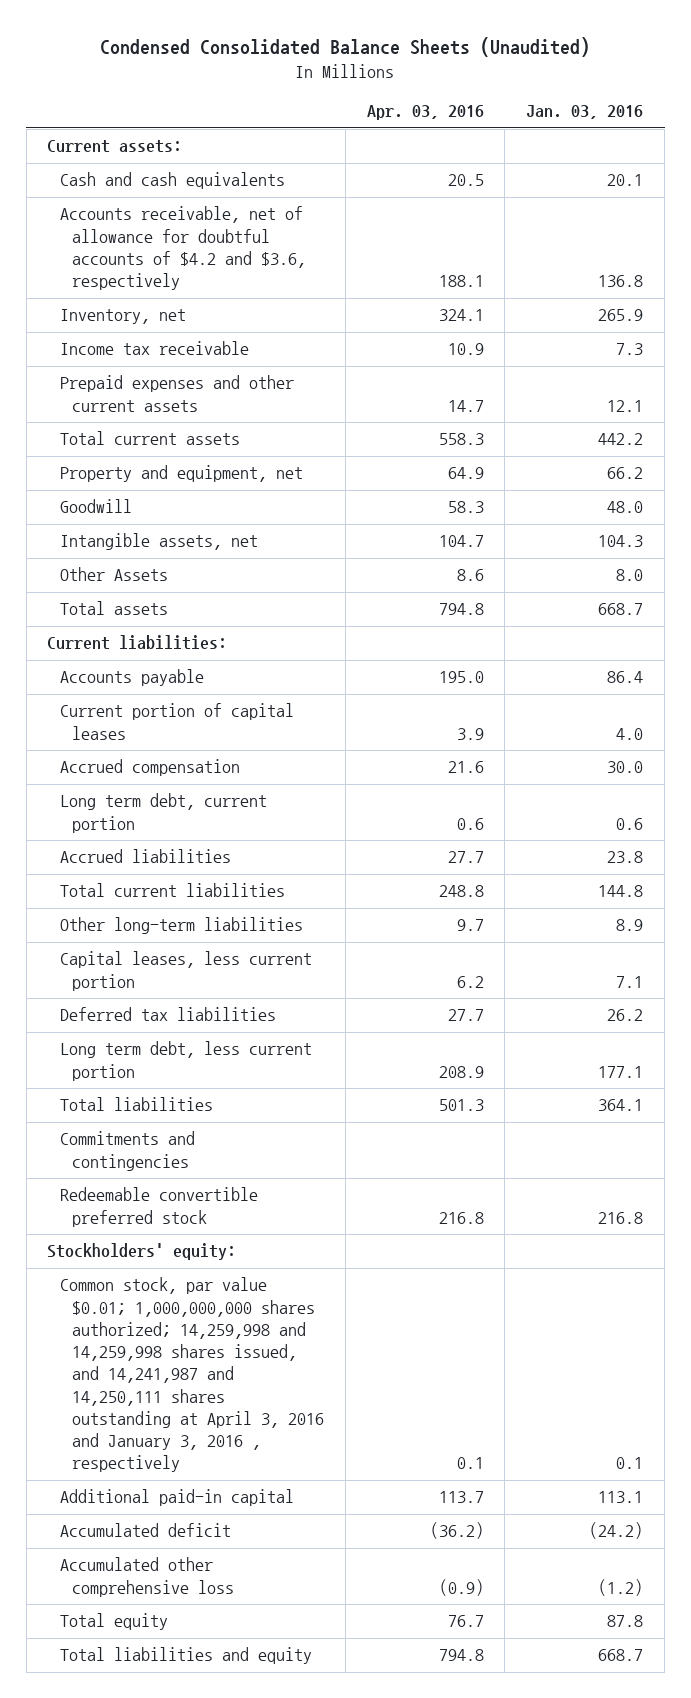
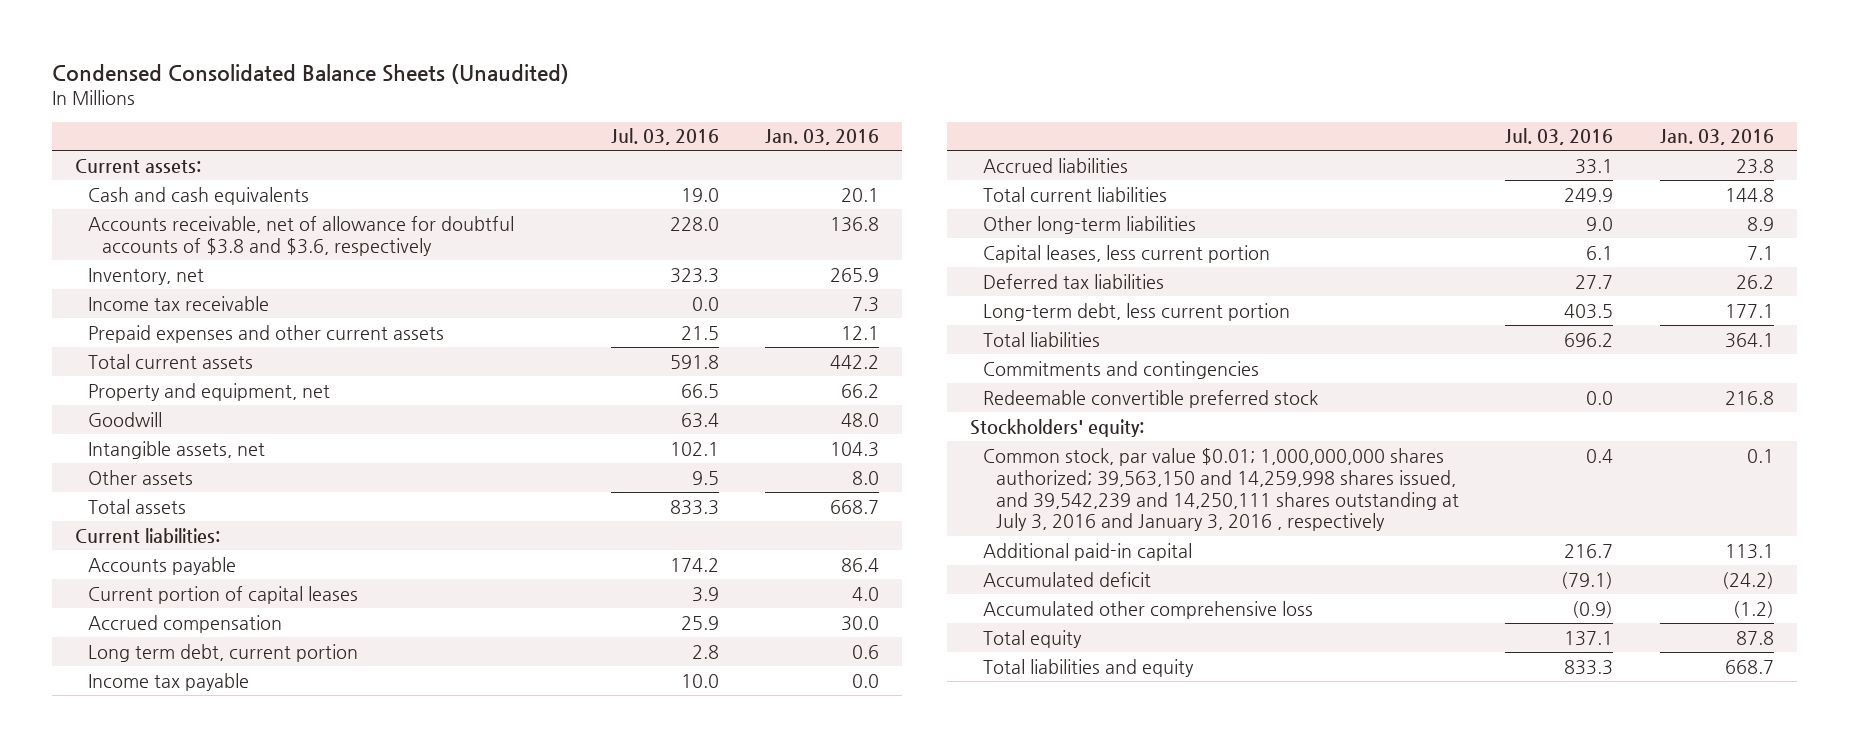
[366,105,484,121] Apr. 03, 2016 -> none
none -> [610,128,719,146] Jul. 03, 2016
[59,206,307,291] Accounts receivable, net of allowance for doubtful accounts of $4.2 and $3.6, respectively -> [88,215,515,256] Accounts receivable, net of allowance for doubtful accounts of $3.8 and $3.6, respectively
[59,567,168,582] Other Assets -> [88,469,194,485] Other assets
none -> [88,672,250,691] Income tax payable
[59,1041,312,1081] Long term debt, less current portion -> [982,302,1290,321] Long-term debt, less current portion
[59,1277,325,1473] Common stock, par value $0.01; 1,000,000,000 shares authorized; 14,259,998 and 14,259,998 shares issued, and 14,241,987 and 14,250,111 shares outstanding at April 3, 2016 and January 3, 2016 , respectively -> [982,447,1460,532] Common stock, par value $0.01; 1,000,000,000 shares authorized; 39,563,150 and 14,259,998 shares issued, and 39,542,239 and 14,250,111 shares outstanding at July 3, 2016 and January 3, 2016 , respectively

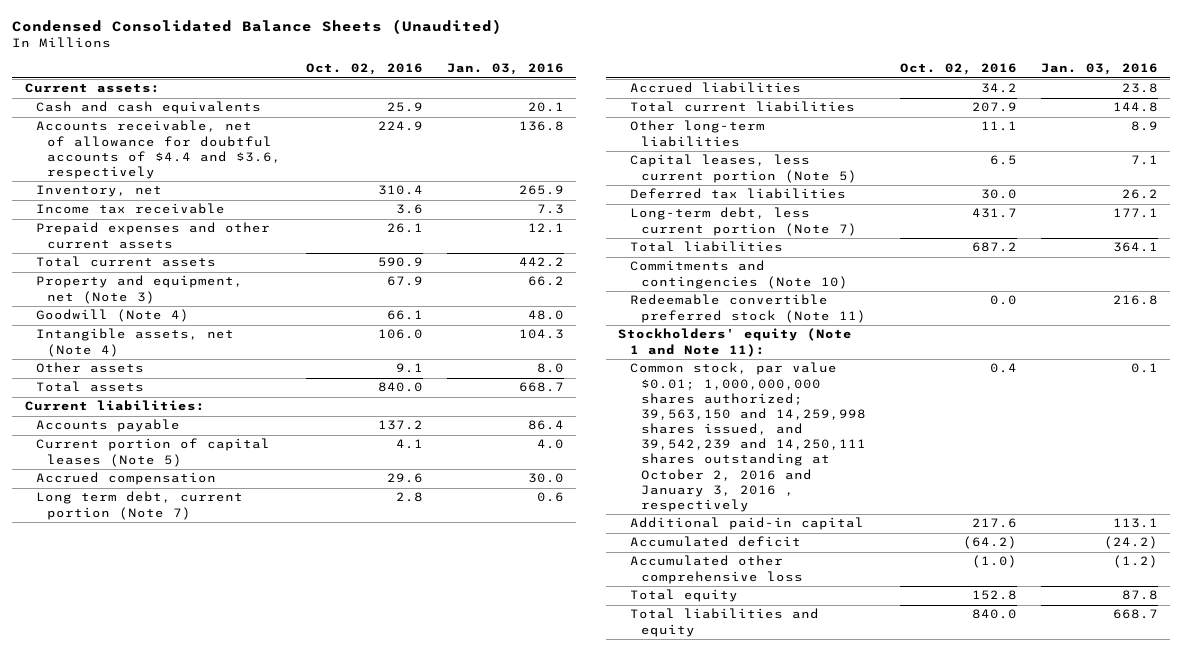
[610,128,719,146] Jul. 03, 2016 -> none
none -> [305,63,423,76] Oct. 02, 2016
[88,215,515,256] Accounts receivable, net of allowance for doubtful accounts of $3.8 and $3.6, respectively -> [36,120,282,179] Accounts receivable, net of allowance for doubtful accounts of $4.4 and $3.6, respectively
[88,382,331,401] Property and equipment, net -> [36,275,244,304] Property and equipment, net (Note 3)
[88,411,163,427] Goodwill -> [36,309,190,323] Goodwill (Note 4)
[88,440,266,459] Intangible assets, net -> [36,328,235,357] Intangible assets, net (Note 4)
[88,585,359,604] Current portion of capital leases -> [36,438,271,467] Current portion of capital leases (Note 5)
[88,672,250,691] Income tax payable -> none
[88,643,359,662] Long term debt, current portion -> [36,491,244,520] Long term debt, current portion (Note 7)
[982,244,1270,263] Capital leases, less current portion -> [629,154,858,183] Capital leases, less current portion (Note 5)
[982,302,1290,321] Long-term debt, less current portion -> [629,207,858,236] Long-term debt, less current portion (Note 7)
[982,360,1259,379] Commitments and contingencies -> [629,260,849,289] Commitments and contingencies (Note 10)
[982,389,1318,408] Redeemable convertible preferred stock -> [629,294,867,323] Redeemable convertible preferred stock (Note 11)
[969,418,1144,437] Stockholders' equity: -> [618,328,853,357] Stockholders' equity (Note 1 and Note 11):
[982,447,1460,532] Common stock, par value $0.01; 1,000,000,000 shares authorized; 39,563,150 and 14,259,998 shares issued, and 39,542,239 and 14,250,111 shares outstanding at July 3, 2016 and January 3, 2016 , respectively -> [629,362,867,512] Common stock, par value $0.01; 1,000,000,000 shares authorized; 39,563,150 and 14,259,998 shares issued, and 39,542,239 and 14,250,111 shares outstanding at October 2, 2016 and January 3, 2016 , respectively

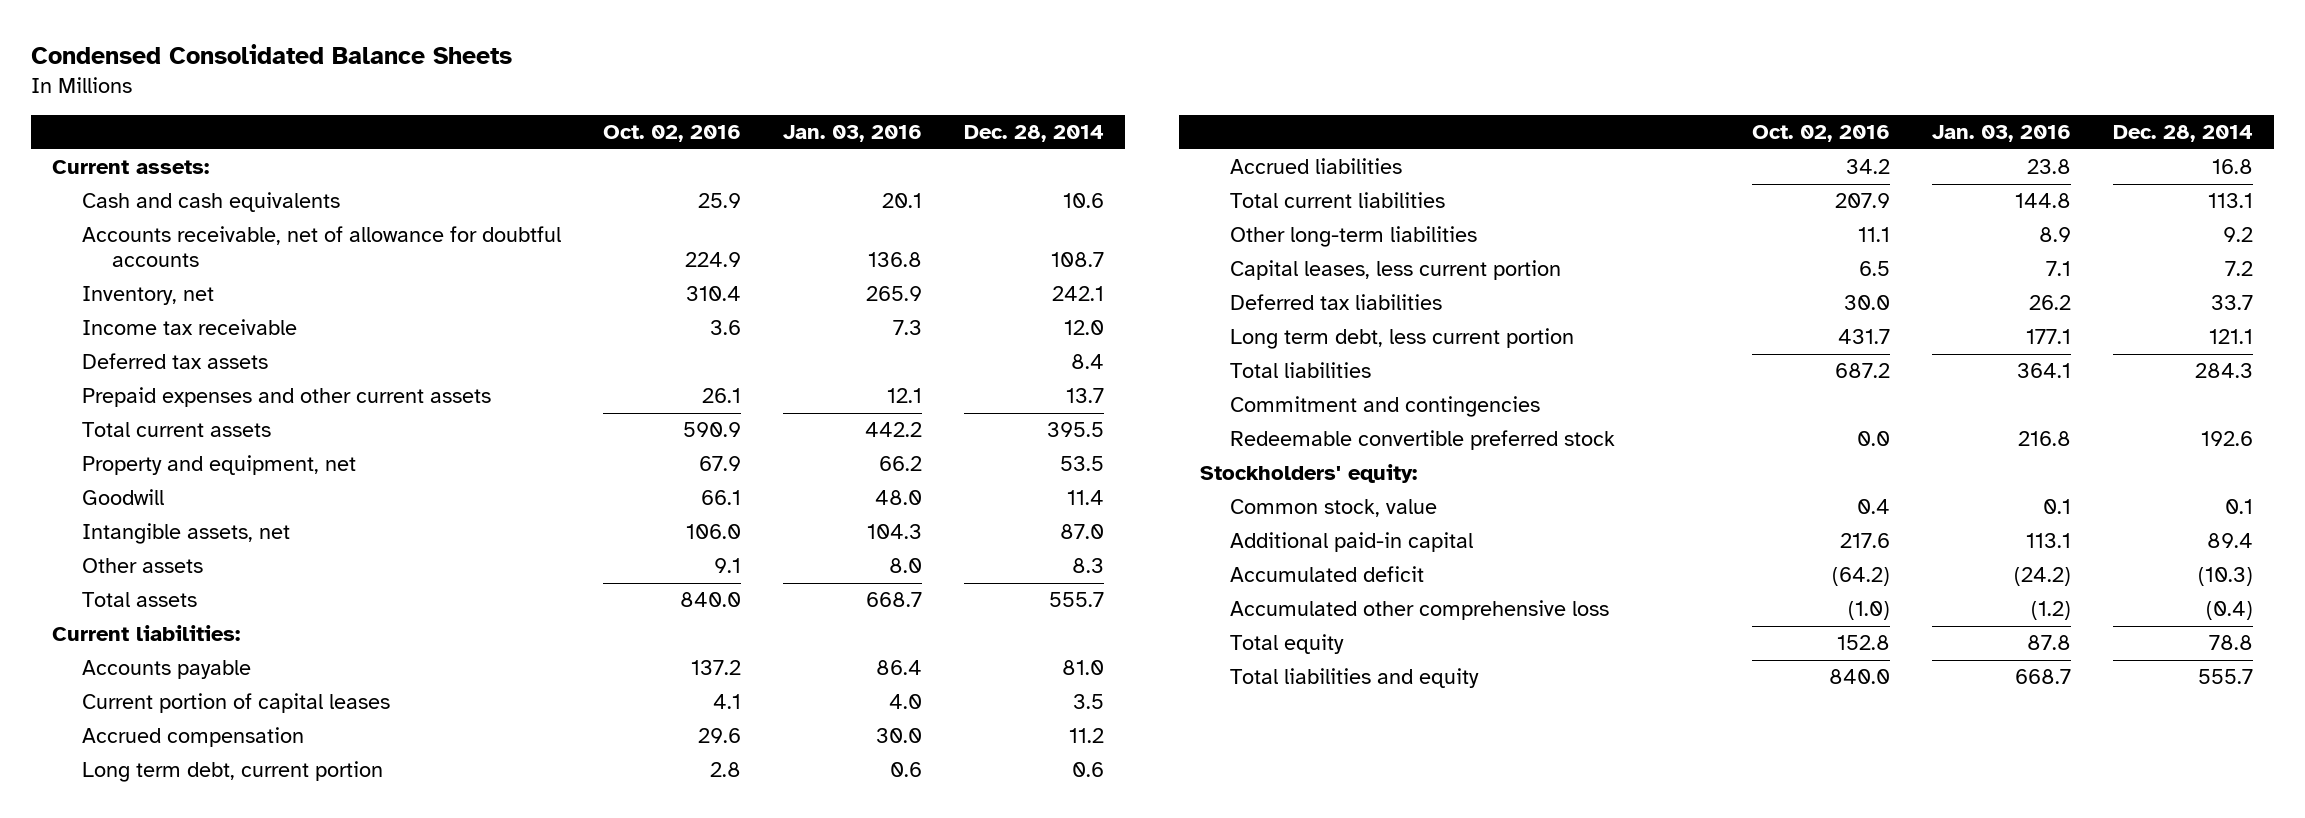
[12,19,503,35] Condensed Consolidated Balance Sheets (Unaudited) -> [30,44,512,65] Condensed Consolidated Balance Sheets
none -> [964,125,1105,143] Dec. 28, 2014
[36,120,282,179] Accounts receivable, net of allowance for doubtful accounts of $4.4 and $3.6, respectively -> [81,226,561,268] Accounts receivable, net of allowance for doubtful accounts
none -> [81,353,268,370] Deferred tax assets
[36,275,244,304] Property and equipment, net (Note 3) -> [81,455,356,476] Property and equipment, net
[36,309,190,323] Goodwill (Note 4) -> [81,489,164,506] Goodwill
[36,328,235,357] Intangible assets, net (Note 4) -> [81,523,290,545] Intangible assets, net
[36,438,271,467] Current portion of capital leases (Note 5) -> [81,693,390,714] Current portion of capital leases
[36,491,244,520] Long term debt, current portion (Note 7) -> [81,761,383,783] Long term debt, current portion
[629,154,858,183] Capital leases, less current portion (Note 5) -> [1230,260,1562,281] Capital leases, less current portion
[629,207,858,236] Long-term debt, less current portion (Note 7) -> [1230,328,1575,350] Long term debt, less current portion
[629,260,849,289] Commitments and contingencies (Note 10) -> [1230,396,1541,418] Commitment and contingencies
[629,294,867,323] Redeemable convertible preferred stock (Note 11) -> [1230,430,1616,451] Redeemable convertible preferred stock
[618,328,853,357] Stockholders' equity (Note 1 and Note 11): -> [1200,464,1418,484] Stockholders' equity:
[629,362,867,512] Common stock, par value $0.01; 1,000,000,000 shares authorized; 39,563,150 and 14,259,998 shares issued, and 39,542,239 and 14,250,111 shares outstanding at October 2, 2016 and January 3, 2016 , respectively -> [1230,499,1438,518] Common stock, value

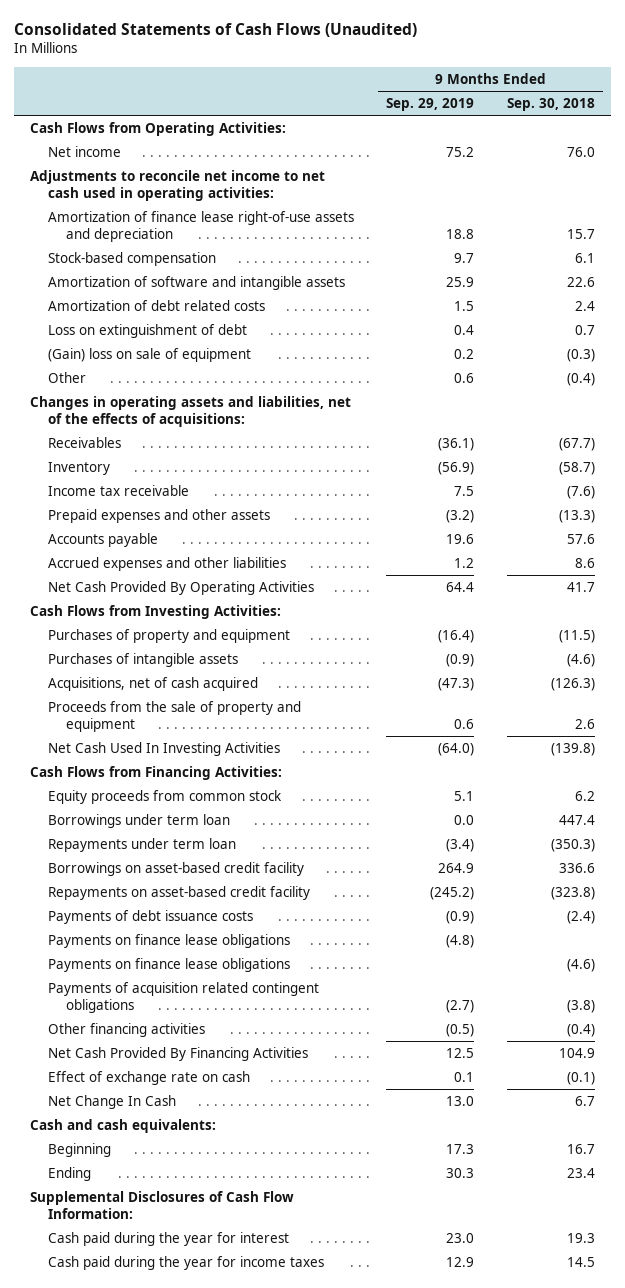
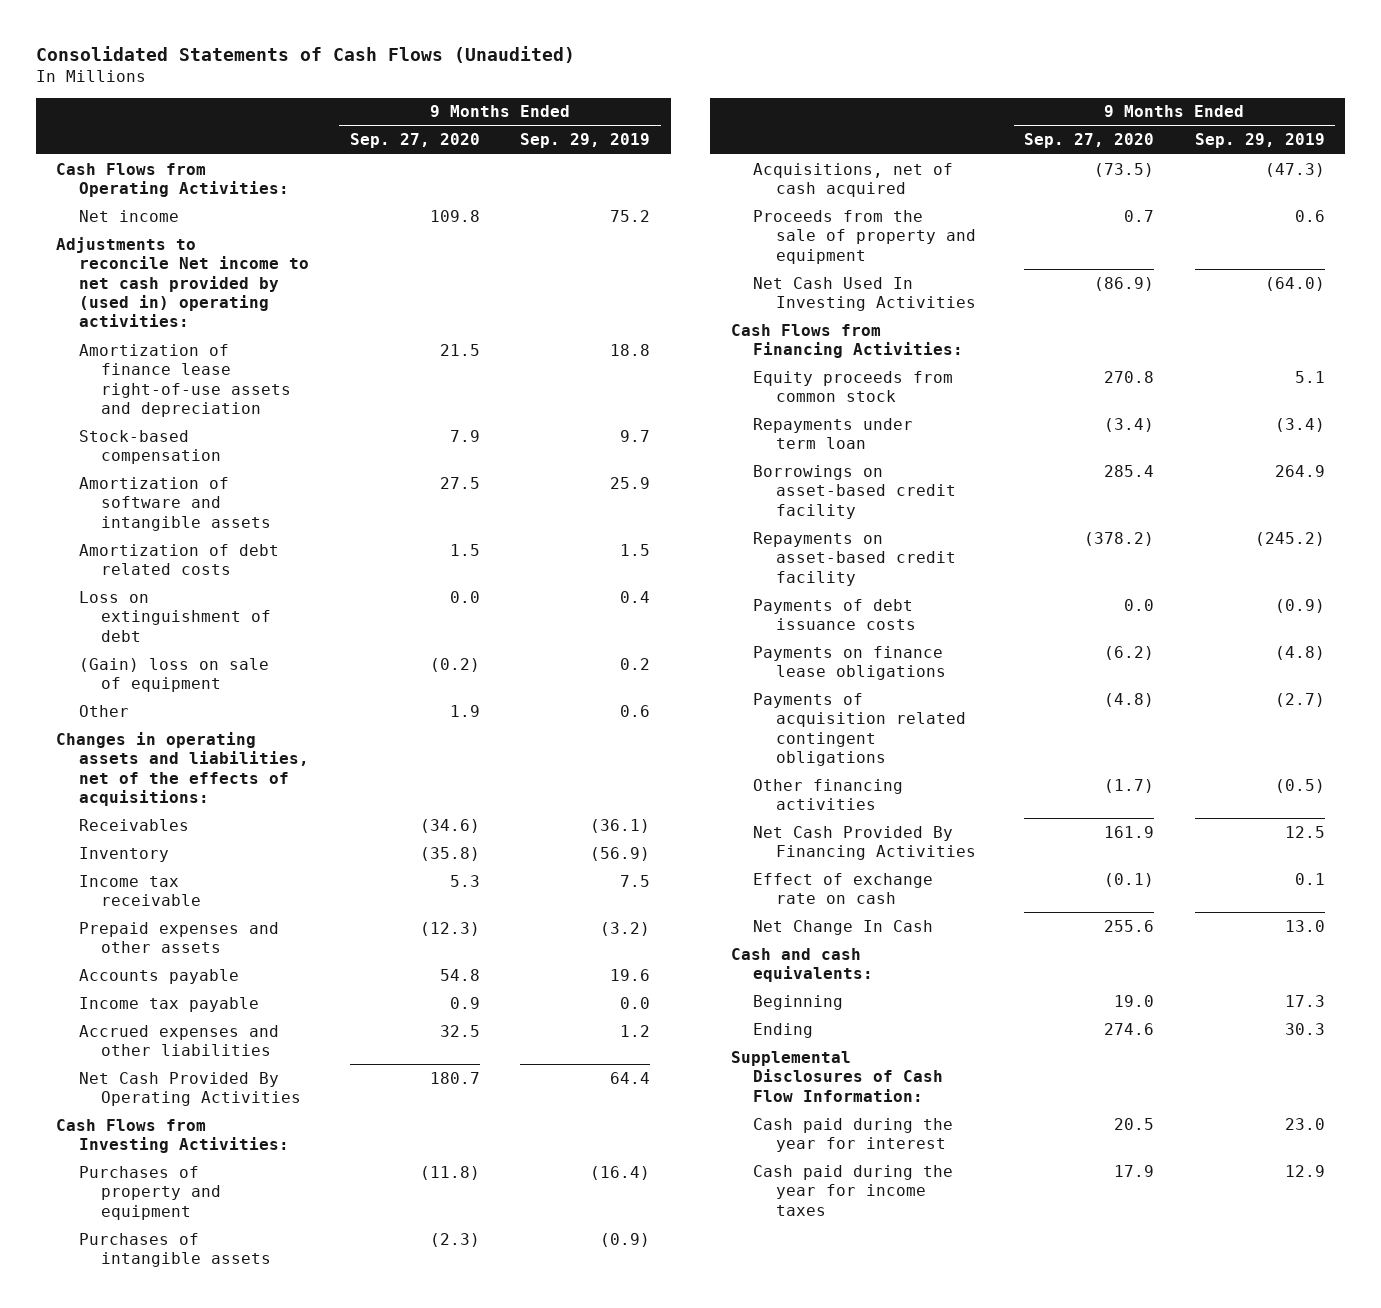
[507,97,596,111] Sep. 30, 2018 -> none
none -> [349,133,480,149] Sep. 27, 2020
[30,169,326,201] Adjustments to reconcile net income to net cash used in operating activities: -> [56,236,309,328] Adjustments to reconcile Net income to net cash provided by (used in) operating activities:
none -> [78,996,259,1012] Income tax payable
[47,813,230,828] Borrowings under term loan -> none
[47,957,290,972] Payments on finance lease obligations -> none

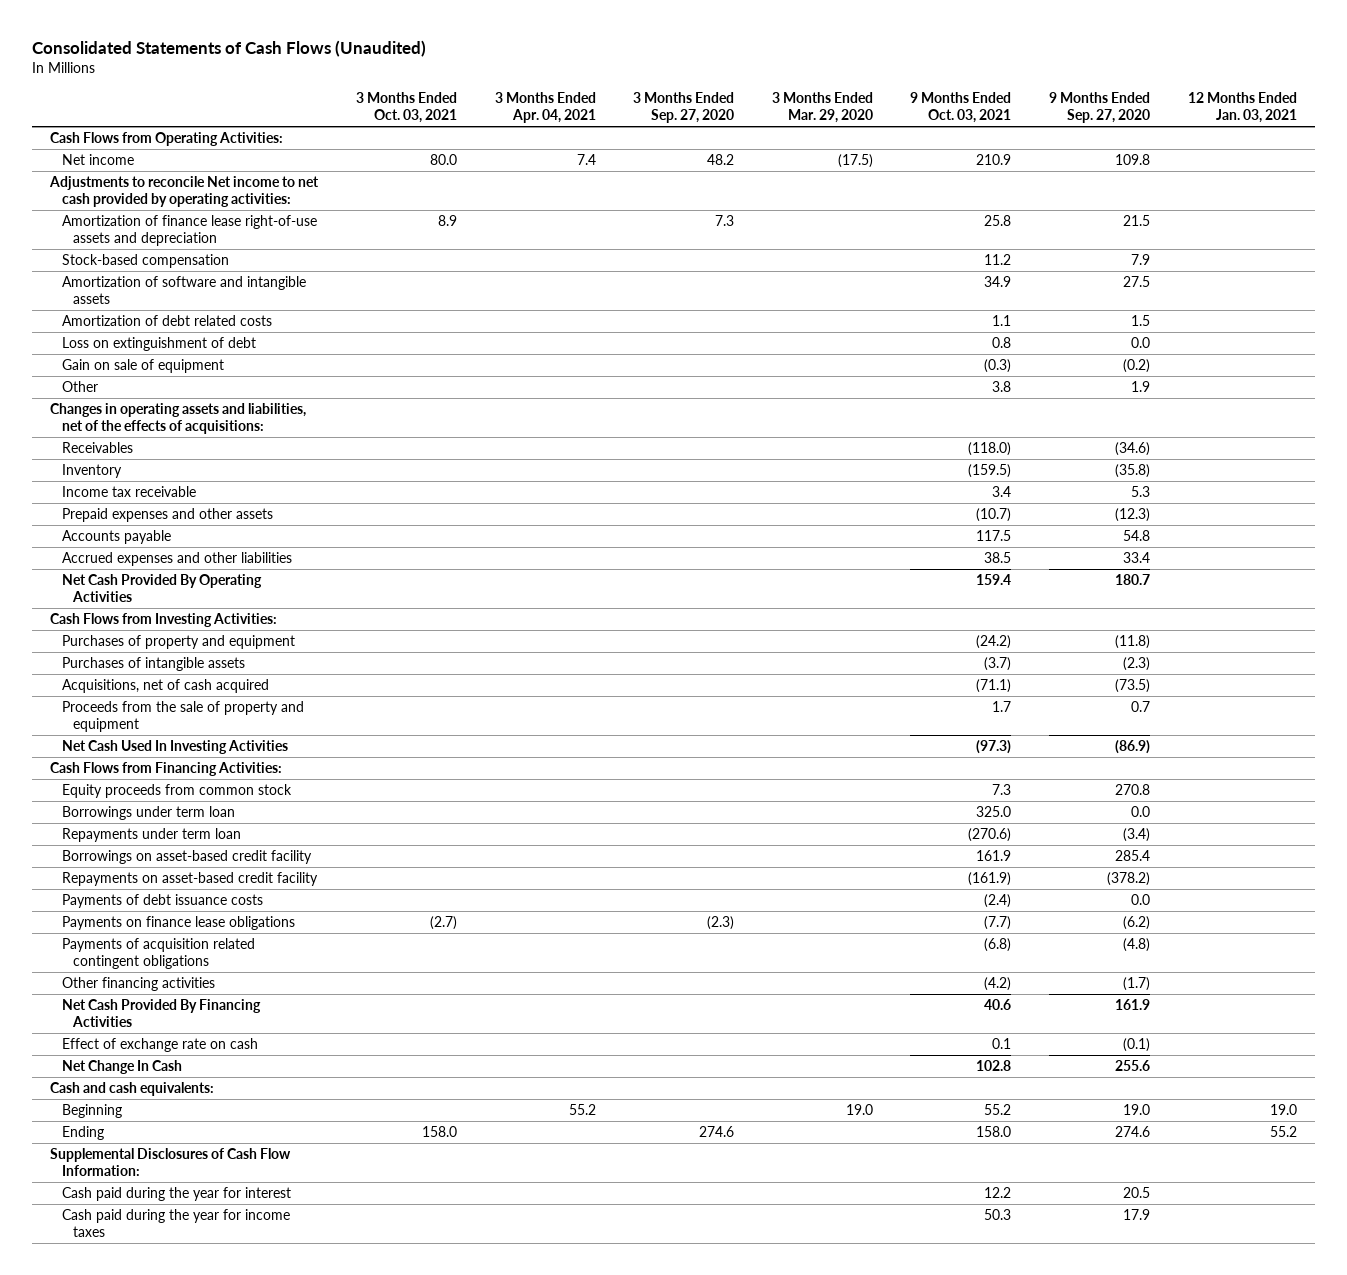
[520,133,651,149] Sep. 29, 2019 -> none
none -> [356,92,458,123] 3 Months Ended Oct. 03, 2021
none -> [494,92,596,123] 3 Months Ended Apr. 04, 2021
none -> [633,92,735,123] 3 Months Ended Sep. 27, 2020
none -> [771,92,873,123] 3 Months Ended Mar. 29, 2020
none -> [910,92,1012,123] 9 Months Ended Oct. 03, 2021
none -> [1187,92,1297,123] 12 Months Ended Jan. 03, 2021
[56,236,309,328] Adjustments to reconcile Net income to net cash provided by (used in) operating activities: -> [49,176,320,207] Adjustments to reconcile Net income to net cash provided by operating activities:
[78,657,269,693] (Gain) loss on sale of equipment -> [61,359,224,374] Gain on sale of equipment
[78,996,259,1012] Income tax payable -> none
[439,1024,480,1037] 32.5 -> [1123,552,1151,564] 33.4
none -> [61,806,235,821] Borrowings under term loan

